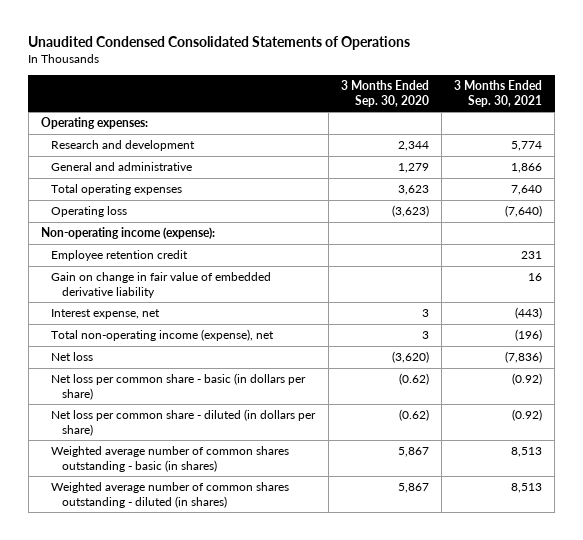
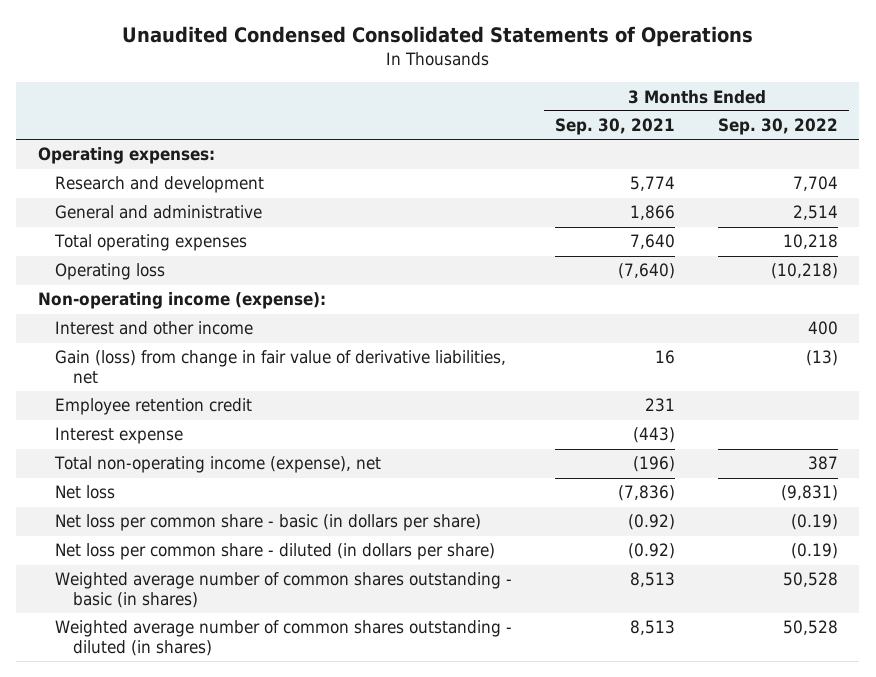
[340,80,429,107] 3 Months Ended Sep. 30, 2020 -> none
none -> [717,118,838,136] Sep. 30, 2022
none -> [55,321,254,336] Interest and other income
none -> [55,350,507,385] Gain (loss) from change in fair value of derivative liabilities, net
[51,272,272,298] Gain on change in fair value of embedded derivative liability -> none
[51,309,161,320] Interest expense, net -> [55,427,184,445] Interest expense

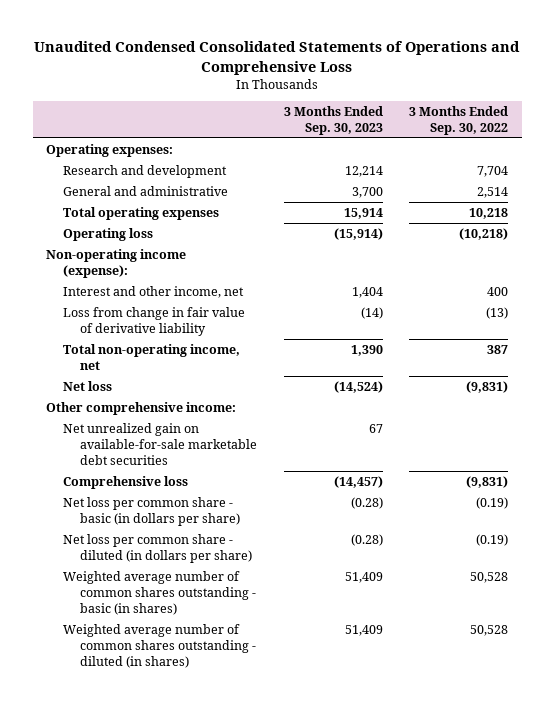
[121,26,753,48] Unaudited Condensed Consolidated Statements of Operations -> [34,41,521,75] Unaudited Condensed Consolidated Statements of Operations and Comprehensive Loss
[555,118,676,136] Sep. 30, 2021 -> none
none -> [283,105,383,135] 3 Months Ended Sep. 30, 2023
[55,398,253,416] Employee retention credit -> none
[55,427,184,445] Interest expense -> none
[55,321,254,336] Interest and other income -> [63,285,245,298] Interest and other income, net
[55,350,507,385] Gain (loss) from change in fair value of derivative liabilities, net -> [63,306,246,336] Loss from change in fair value of derivative liability
[54,456,382,474] Total non-operating income (expense), net -> [63,343,241,370] Total non-operating income, net
none -> [46,401,237,415] Other comprehensive income:
none -> [63,422,258,465] Net unrealized gain on available-for-sale marketable debt securities
none -> [63,475,189,489] Comprehensive loss

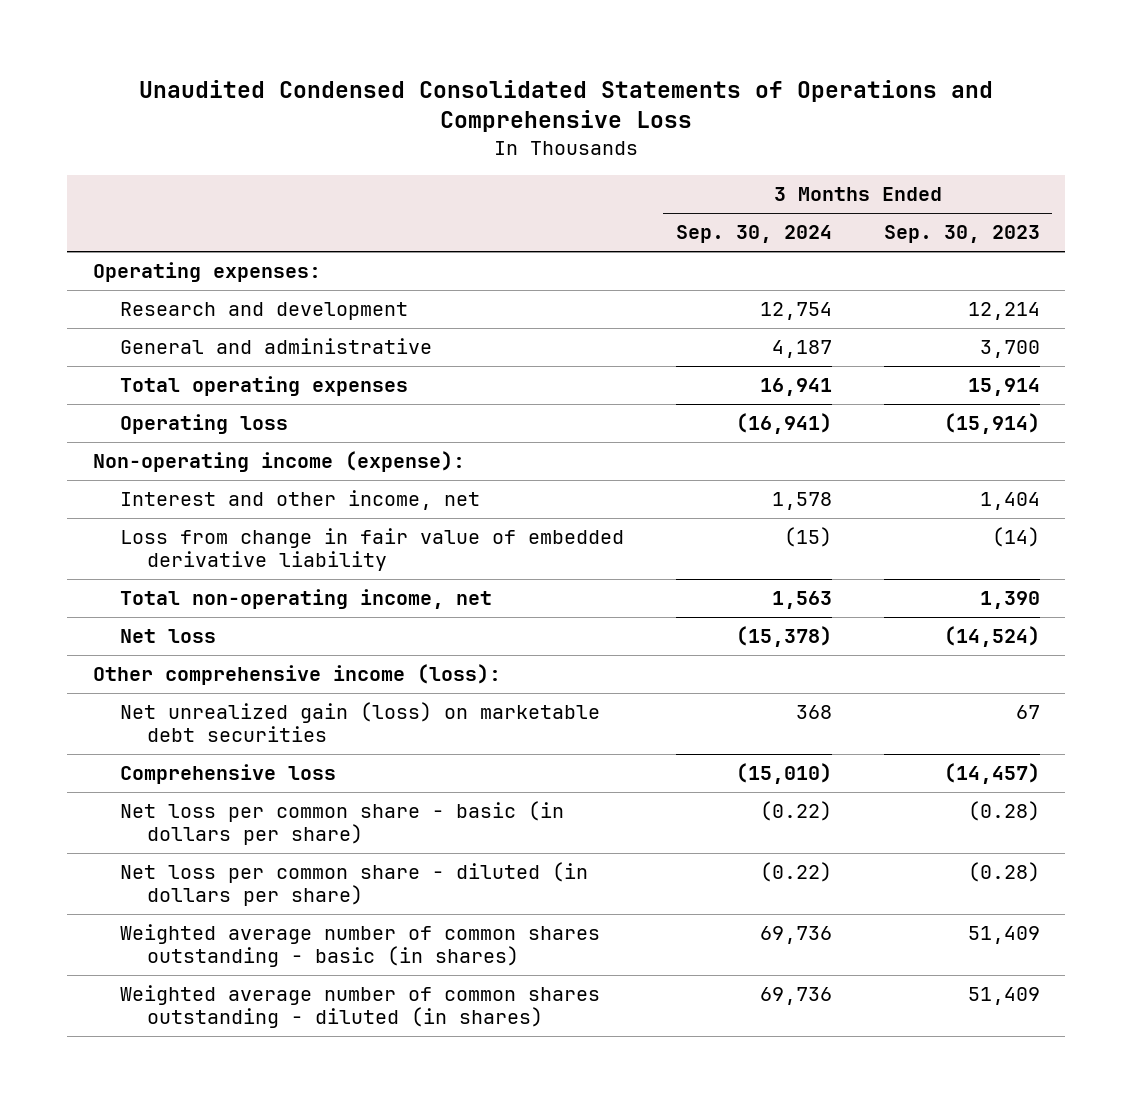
[409,105,509,135] 3 Months Ended Sep. 30, 2022 -> none
none -> [675,225,832,244] Sep. 30, 2024
[63,306,246,336] Loss from change in fair value of derivative liability -> [120,528,625,572] Loss from change in fair value of embedded derivative liability
[46,401,237,415] Other comprehensive income: -> [92,664,501,686] Other comprehensive income (loss):
[63,422,258,465] Net unrealized gain on available-for-sale marketable debt securities -> [120,702,601,743] Net unrealized gain (loss) on marketable debt securities

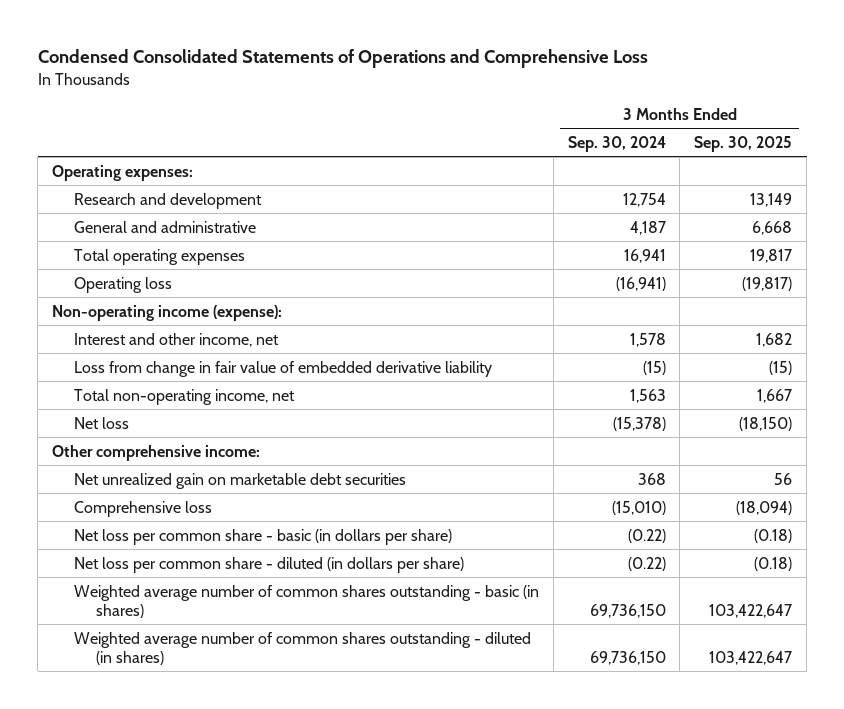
[139,79,994,133] Unaudited Condensed Consolidated Statements of Operations and Comprehensive Loss -> [37,48,648,68] Condensed Consolidated Statements of Operations and Comprehensive Loss
[883,225,1040,244] Sep. 30, 2023 -> none
none -> [694,136,793,153] Sep. 30, 2025
[92,664,501,686] Other comprehensive income (loss): -> [52,444,261,461] Other comprehensive income:
[120,702,601,743] Net unrealized gain (loss) on marketable debt securities -> [74,472,407,489] Net unrealized gain on marketable debt securities
[759,926,832,945] 69,736 -> [589,603,666,618] 69,736,150
[759,987,832,1006] 69,736 -> [589,650,666,665] 69,736,150

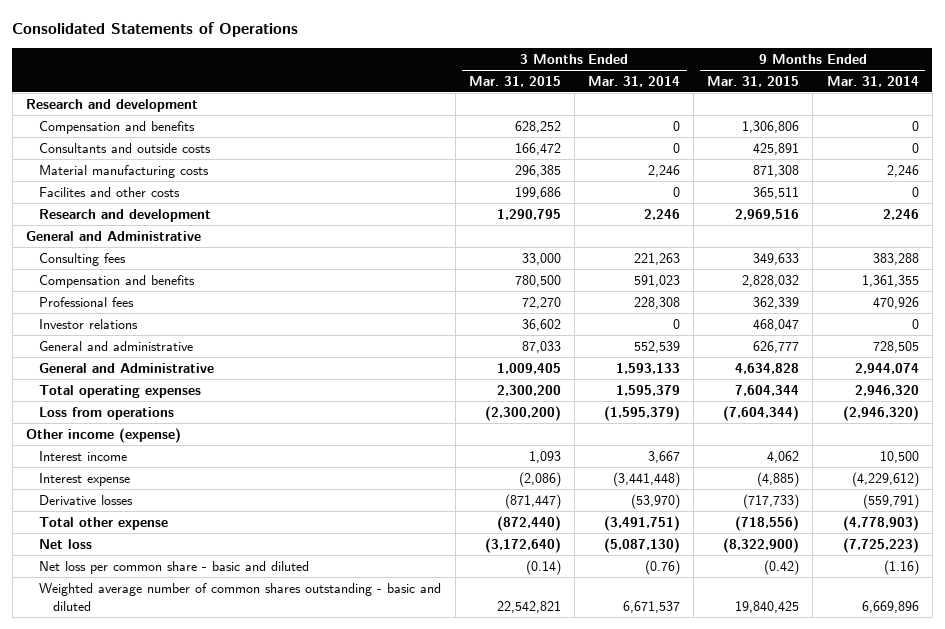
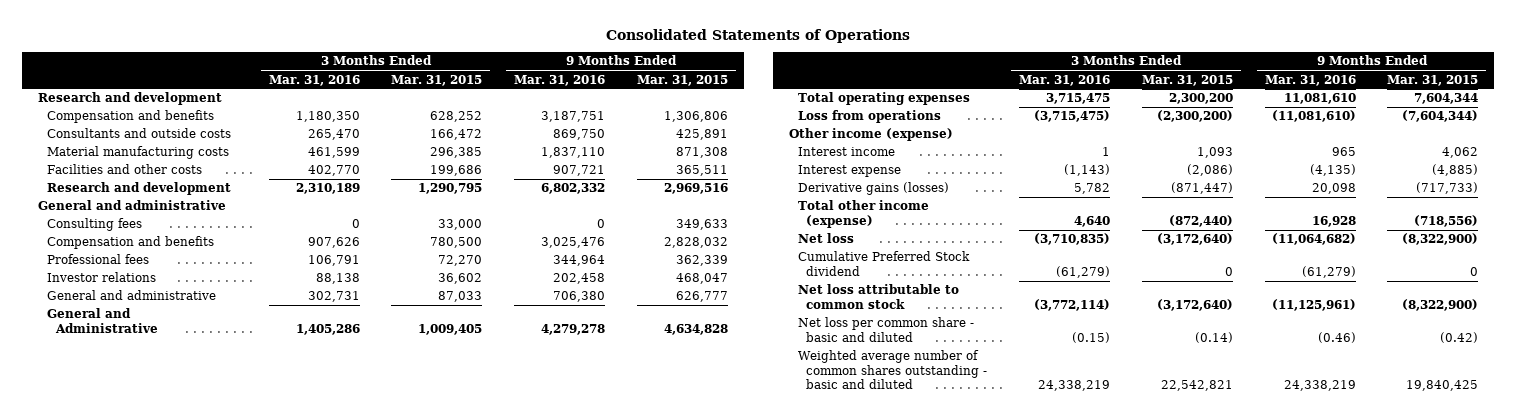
[588,75,681,87] Mar. 31, 2014 -> none
[826,75,919,87] Mar. 31, 2014 -> none
none -> [268,74,360,86] Mar. 31, 2016
none -> [514,74,606,86] Mar. 31, 2016
[39,186,181,197] Facilites and other costs -> [47,164,203,175] Facilities and other costs
[26,230,202,241] General and Administrative -> [38,200,227,211] General and administrative
[39,494,134,505] Derivative losses -> [797,182,949,196] Derivative gains (losses)
[39,516,169,530] Total other expense -> [797,200,929,228] Total other income (expense)
none -> [797,251,970,276] Cumulative Preferred Stock dividend
none -> [797,284,959,309] Net loss attributable to common stock

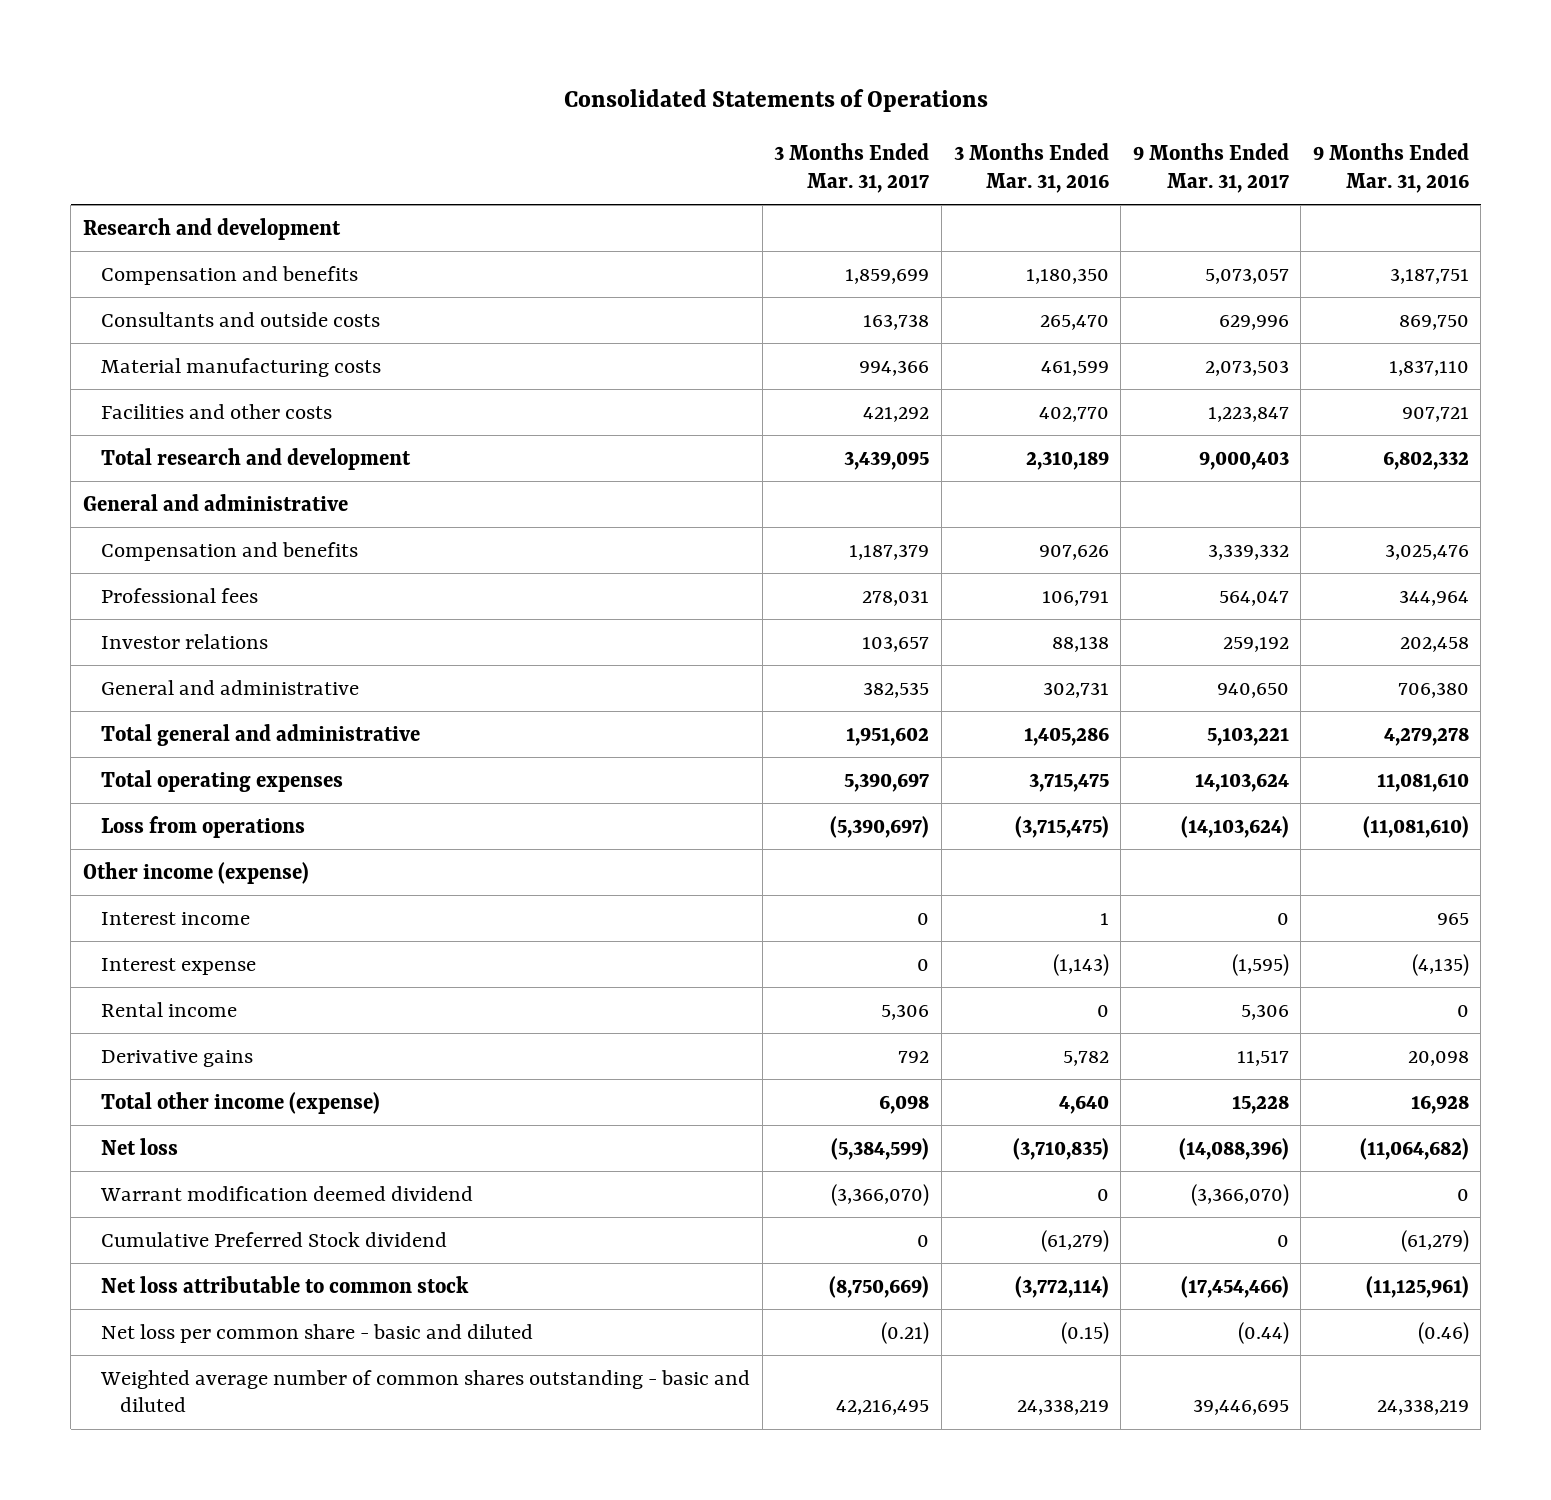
[391,74,483,86] Mar. 31, 2015 -> none
[636,74,728,86] Mar. 31, 2015 -> none
none -> [774,143,930,193] 3 Months Ended Mar. 31, 2017
none -> [1132,143,1289,193] 9 Months Ended Mar. 31, 2017
[47,182,232,196] Research and development -> [101,447,412,470] Total research and development
[47,218,143,232] Consulting fees -> none
[47,308,158,333] General and Administrative -> [101,723,421,746] Total general and administrative
none -> [101,1001,238,1017] Rental income
[797,182,949,196] Derivative gains (losses) -> [101,1049,254,1067] Derivative gains
none -> [100,1185,474,1201] Warrant modification deemed dividend

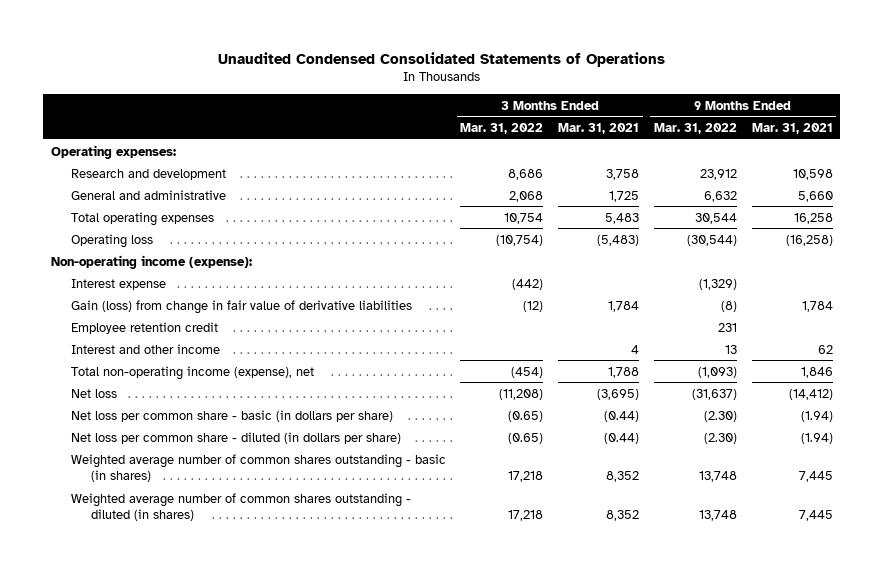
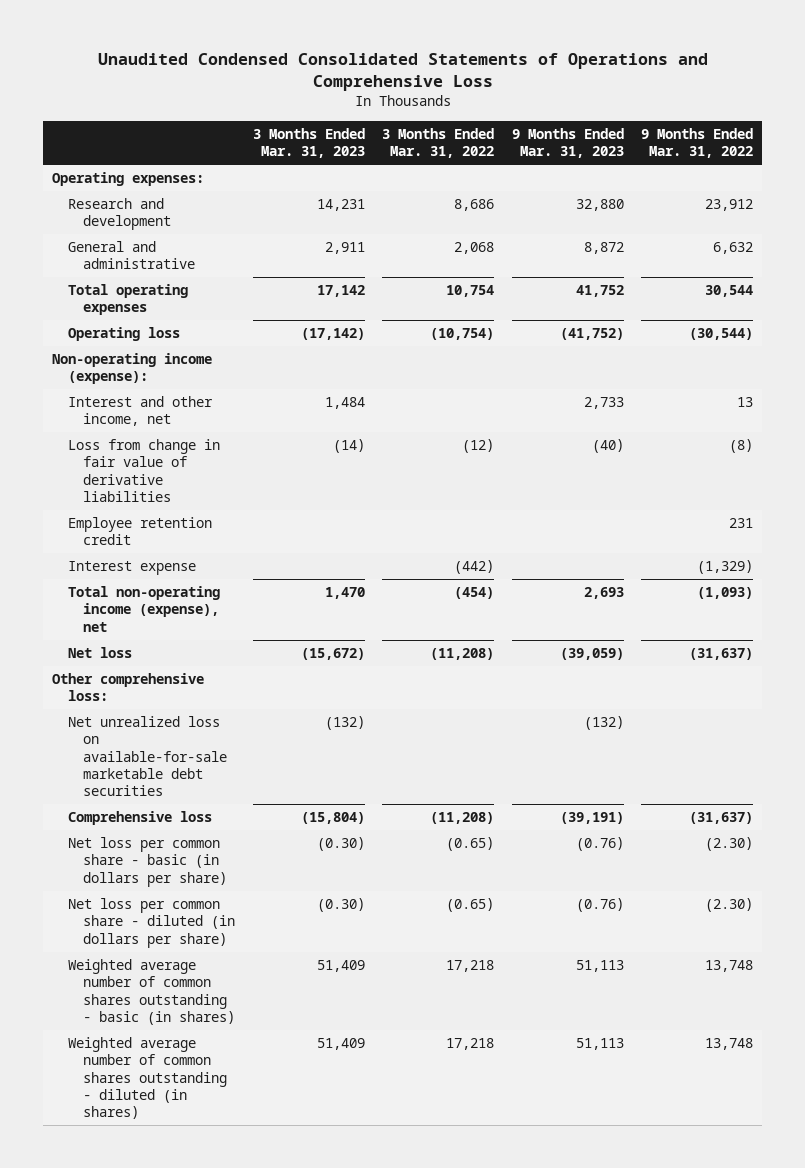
[217,51,665,67] Unaudited Condensed Consolidated Statements of Operations -> [97,53,708,92] Unaudited Condensed Consolidated Statements of Operations and Comprehensive Loss
[558,122,640,134] Mar. 31, 2021 -> none
[751,122,833,134] Mar. 31, 2021 -> none
none -> [252,127,365,158] 3 Months Ended Mar. 31, 2023
none -> [511,127,624,158] 9 Months Ended Mar. 31, 2023
none -> [67,396,213,427] Interest and other income, net
[70,299,412,314] Gain (loss) from change in fair value of derivative liabilities -> [67,439,220,502] Loss from change in fair value of derivative liabilities
[70,343,220,354] Interest and other income -> none
[70,278,166,290] Interest expense -> [67,561,196,576] Interest expense
none -> [52,673,205,702] Other comprehensive loss:
none -> [67,716,228,796] Net unrealized loss on available-for-sale marketable debt securities
none -> [67,811,212,826] Comprehensive loss

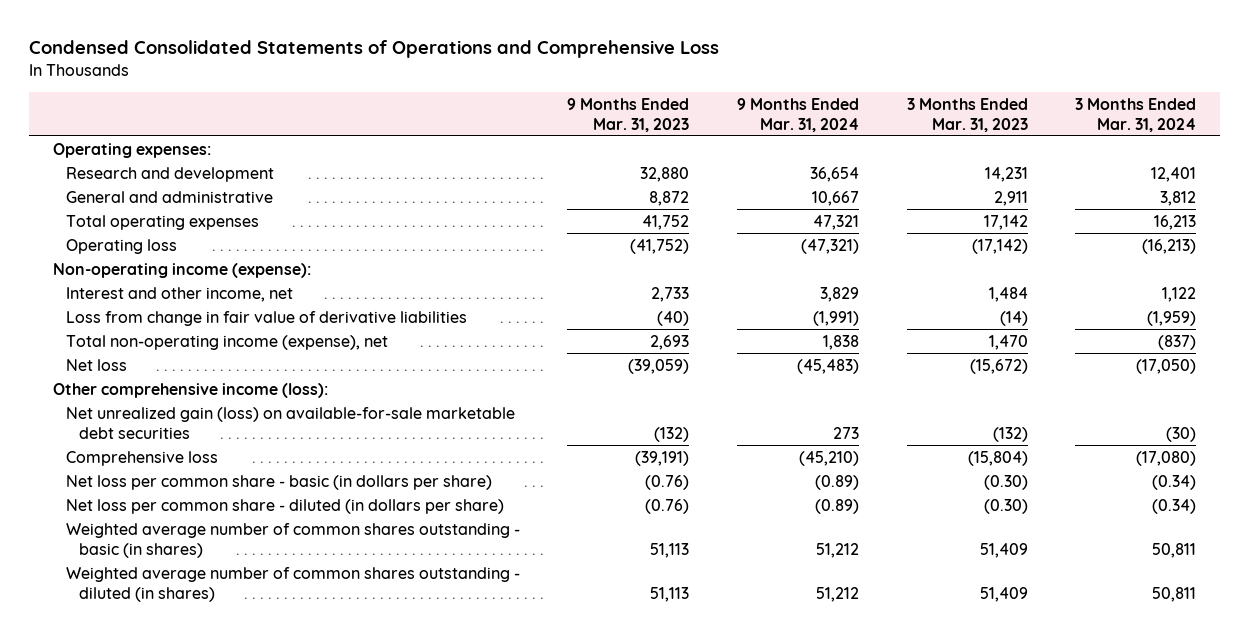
[97,53,708,92] Unaudited Condensed Consolidated Statements of Operations and Comprehensive Loss -> [29,40,720,59] Condensed Consolidated Statements of Operations and Comprehensive Loss
[382,127,495,158] 3 Months Ended Mar. 31, 2022 -> none
[641,127,754,158] 9 Months Ended Mar. 31, 2022 -> none
none -> [737,97,860,132] 9 Months Ended Mar. 31, 2024
none -> [1075,97,1197,132] 3 Months Ended Mar. 31, 2024
[67,517,212,546] Employee retention credit -> none
[67,561,196,576] Interest expense -> none
[52,673,205,702] Other comprehensive loss: -> [52,382,328,398] Other comprehensive income (loss):
[67,716,228,796] Net unrealized loss on available-for-sale marketable debt securities -> [65,406,515,439] Net unrealized gain (loss) on available-for-sale marketable debt securities

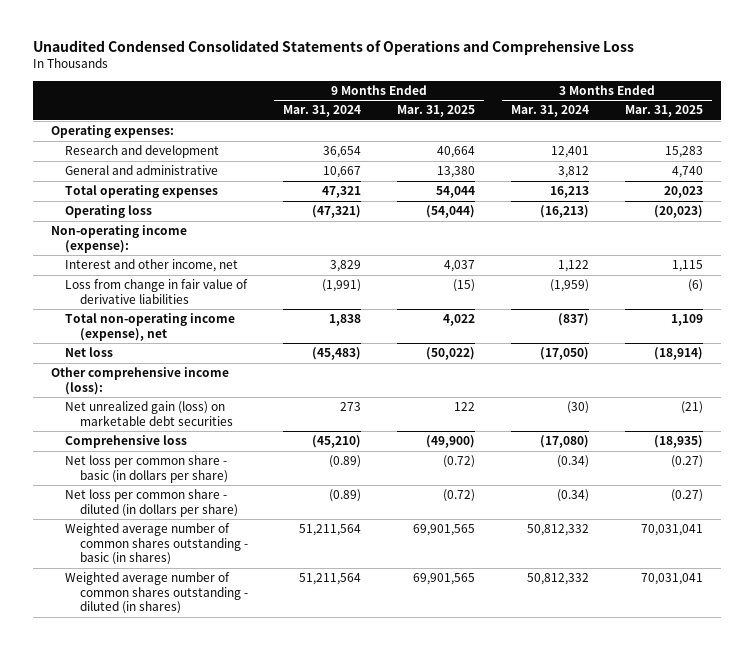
[29,40,720,59] Condensed Consolidated Statements of Operations and Comprehensive Loss -> [33,40,635,56] Unaudited Condensed Consolidated Statements of Operations and Comprehensive Loss
[567,97,690,132] 9 Months Ended Mar. 31, 2023 -> none
[906,97,1028,132] 3 Months Ended Mar. 31, 2023 -> none
none -> [397,105,476,118] Mar. 31, 2025
none -> [624,105,703,118] Mar. 31, 2025
[65,406,515,439] Net unrealized gain (loss) on available-for-sale marketable debt securities -> [65,401,233,426] Net unrealized gain (loss) on marketable debt securities
[816,542,860,558] 51,212 -> [299,524,362,537] 51,211,564
[1152,542,1197,558] 50,811 -> [526,524,589,537] 50,812,332
[816,586,860,602] 51,212 -> [299,573,362,586] 51,211,564
[1152,586,1197,602] 50,811 -> [526,573,589,586] 50,812,332

